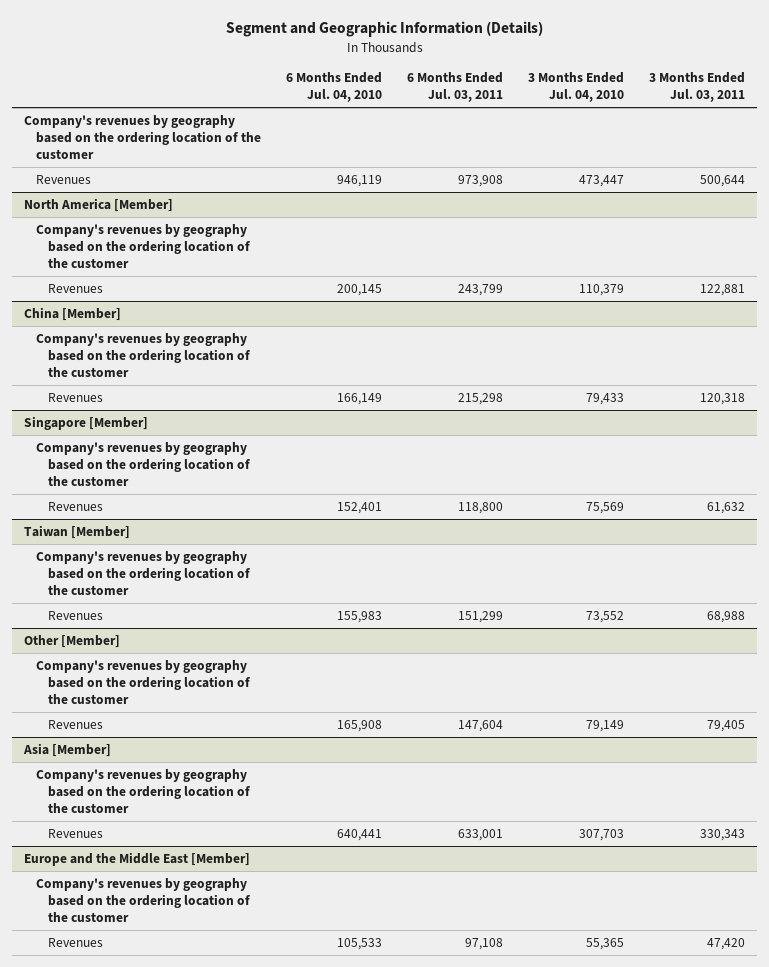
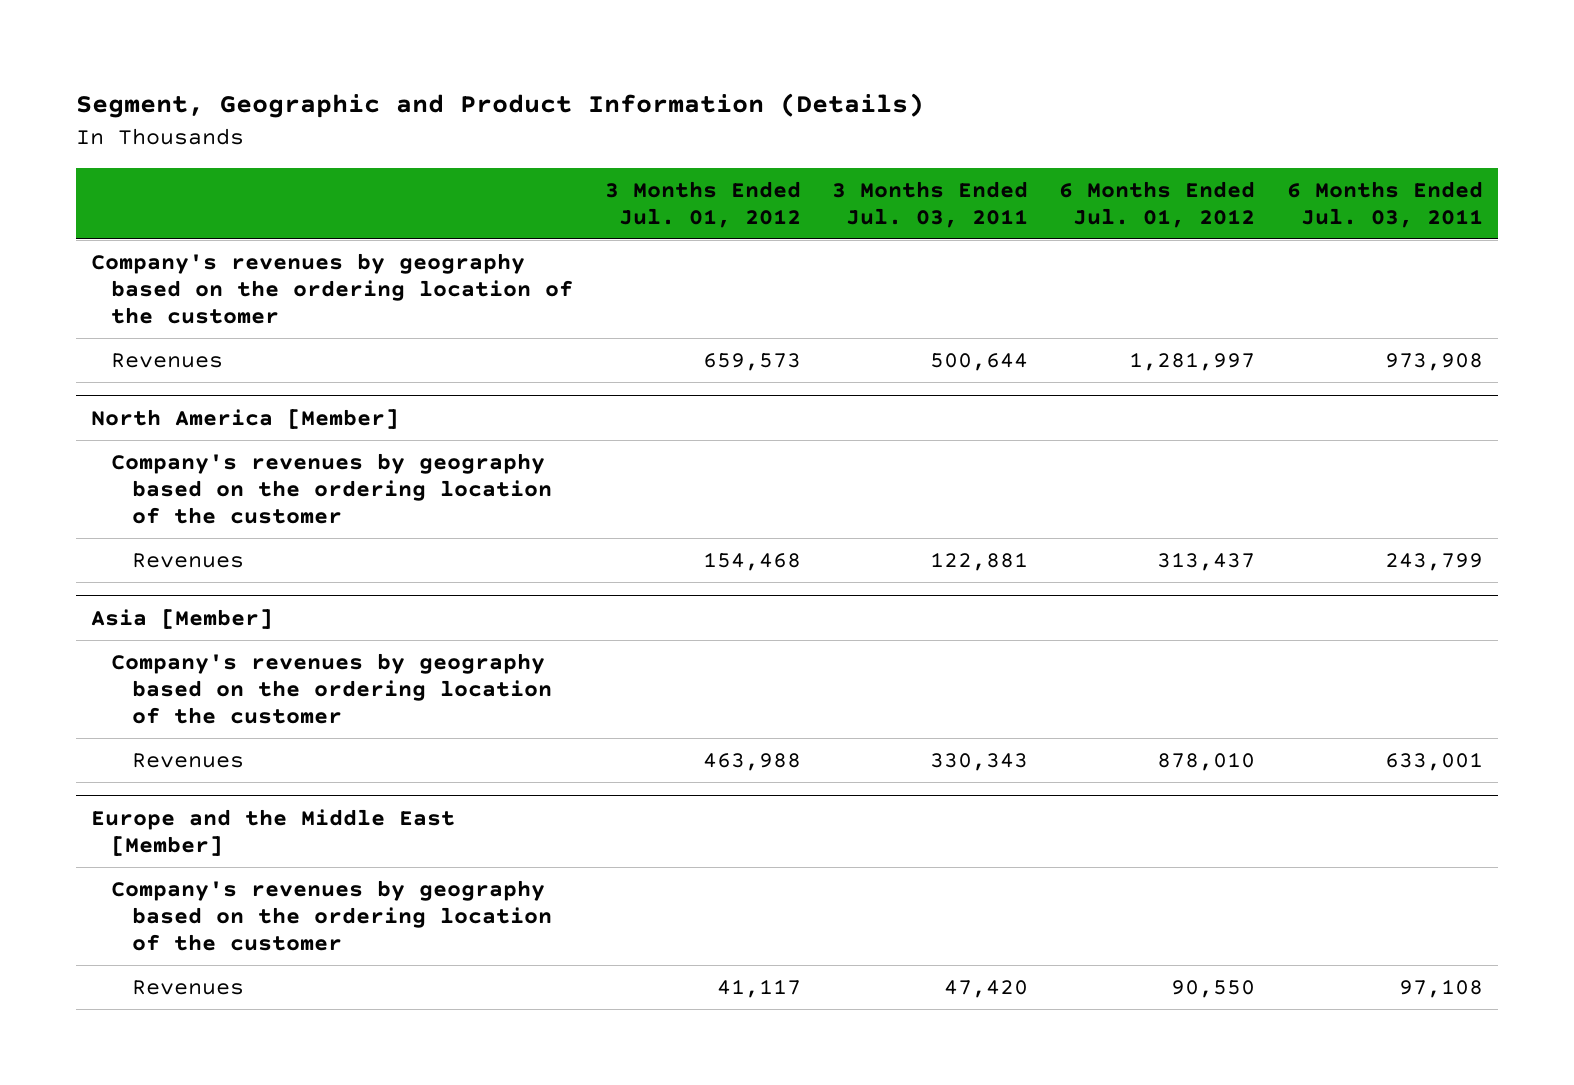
[225,21,543,38] Segment and Geographic Information (Details) -> [75,93,924,119] Segment, Geographic and Product Information (Details)
[286,72,383,103] 6 Months Ended Jul. 04, 2010 -> none
[527,72,624,103] 3 Months Ended Jul. 04, 2010 -> none
none -> [604,180,801,228] 3 Months Ended Jul. 01, 2012
none -> [1059,180,1256,228] 6 Months Ended Jul. 01, 2012
[24,306,122,321] China [Member] -> none
[36,332,252,378] Company's revenues by geography based on the ordering location of the customer -> none
[48,392,104,402] Revenues -> none
[24,415,149,430] Singapore [Member] -> none
[36,441,252,487] Company's revenues by geography based on the ordering location of the customer -> none
[48,501,104,511] Revenues -> none
[24,524,131,539] Taiwan [Member] -> none
[36,550,252,596] Company's revenues by geography based on the ordering location of the customer -> none
[48,610,104,620] Revenues -> none
[24,634,121,648] Other [Member] -> none
[36,659,252,705] Company's revenues by geography based on the ordering location of the customer -> none
[48,719,104,729] Revenues -> none

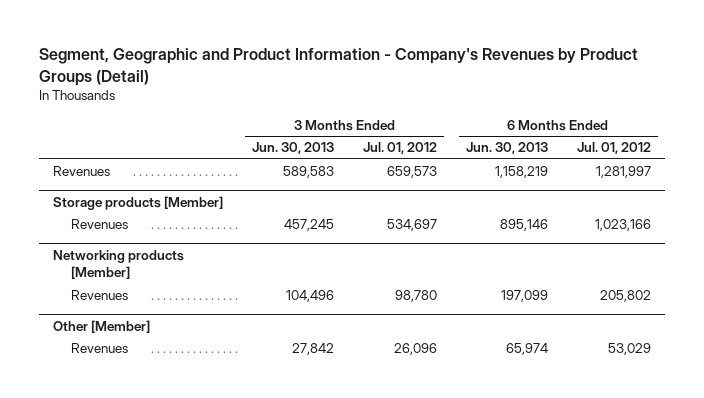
[75,93,924,119] Segment, Geographic and Product Information (Details) -> [38,48,638,86] Segment, Geographic and Product Information - Company's Revenues by Product Groups (Detail)
[831,180,1028,228] 3 Months Ended Jul. 03, 2011 -> none
[1286,180,1483,228] 6 Months Ended Jul. 03, 2011 -> none
none -> [252,142,335,155] Jun. 30, 2013
none -> [465,142,548,155] Jun. 30, 2013
[91,252,574,325] Company's revenues by geography based on the ordering location of the customer -> none
[91,408,400,429] North America [Member] -> none
[111,452,552,525] Company's revenues by geography based on the ordering location of the customer -> none
[91,608,274,629] Asia [Member] -> none
[111,652,552,725] Company's revenues by geography based on the ordering location of the customer -> none
[91,808,456,856] Europe and the Middle East [Member] -> none
[111,879,552,952] Company's revenues by geography based on the ordering location of the customer -> none
none -> [53,195,224,210] Storage products [Member]
[702,551,801,571] 154,468 -> [386,219,437,232] 534,697
[1157,551,1256,571] 313,437 -> [594,219,651,232] 1,023,166
none -> [53,249,185,280] Networking products [Member]
[702,752,801,771] 463,988 -> [394,290,437,303] 98,780
[1157,751,1256,771] 878,010 -> [599,290,651,303] 205,802
none -> [53,319,151,333] Other [Member]
[716,978,801,998] 41,117 -> [393,343,437,356] 26,096
[1171,979,1256,998] 90,550 -> [607,343,651,356] 53,029

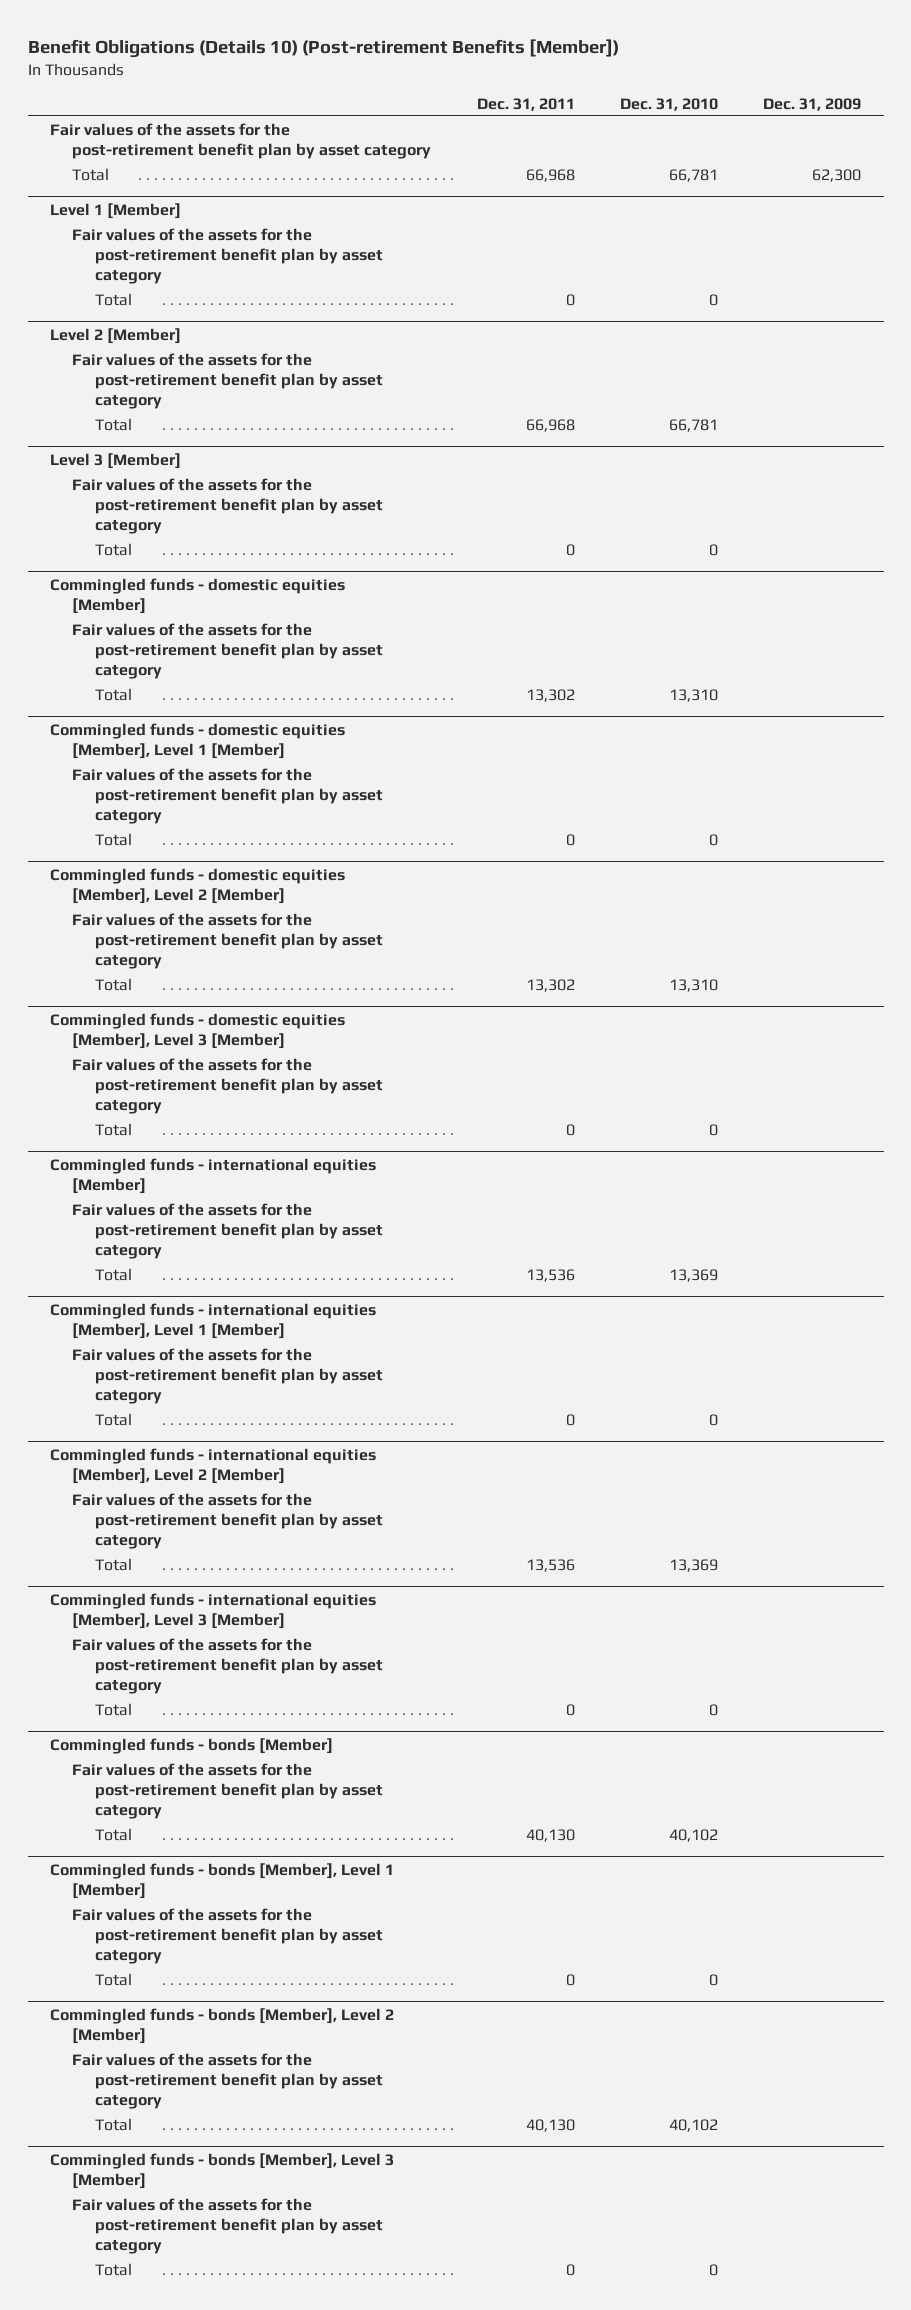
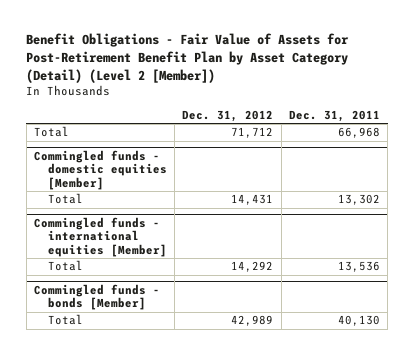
[27,38,619,58] Benefit Obligations (Details 10) (Post-retirement Benefits [Member]) -> [26,33,350,83] Benefit Obligations - Fair Value of Assets for Post-Retirement Benefit Plan by Asset Category (Detail) (Level 2 [Member])
[619,97,718,111] Dec. 31, 2010 -> none
[763,97,862,111] Dec. 31, 2009 -> none
none -> [182,110,274,123] Dec. 31, 2012
[50,122,432,159] Fair values of the assets for the post-retirement benefit plan by asset category -> none
[50,202,182,219] Level 1 [Member] -> none
[72,227,383,284] Fair values of the assets for the post-retirement benefit plan by asset category -> none
[94,292,132,306] Total -> none
[50,327,182,344] Level 2 [Member] -> none
[72,352,383,409] Fair values of the assets for the post-retirement benefit plan by asset category -> none
[94,417,132,431] Total -> none
[50,452,182,469] Level 3 [Member] -> none
[72,477,383,534] Fair values of the assets for the post-retirement benefit plan by asset category -> none
[94,542,132,556] Total -> none
[72,622,383,679] Fair values of the assets for the post-retirement benefit plan by asset category -> none
[50,722,346,759] Commingled funds - domestic equities [Member], Level 1 [Member] -> none
[72,767,383,824] Fair values of the assets for the post-retirement benefit plan by asset category -> none
[94,832,132,846] Total -> none
[50,867,346,904] Commingled funds - domestic equities [Member], Level 2 [Member] -> none
[72,912,383,969] Fair values of the assets for the post-retirement benefit plan by asset category -> none
[94,977,132,991] Total -> none
[50,1012,346,1049] Commingled funds - domestic equities [Member], Level 3 [Member] -> none
[72,1057,383,1114] Fair values of the assets for the post-retirement benefit plan by asset category -> none
[94,1122,132,1136] Total -> none
[72,1202,383,1259] Fair values of the assets for the post-retirement benefit plan by asset category -> none
[50,1302,377,1339] Commingled funds - international equities [Member], Level 1 [Member] -> none
[72,1347,383,1404] Fair values of the assets for the post-retirement benefit plan by asset category -> none
[94,1412,132,1426] Total -> none
[50,1447,377,1484] Commingled funds - international equities [Member], Level 2 [Member] -> none
[72,1492,383,1549] Fair values of the assets for the post-retirement benefit plan by asset category -> none
[94,1557,132,1571] Total -> none
[50,1592,377,1629] Commingled funds - international equities [Member], Level 3 [Member] -> none
[72,1637,383,1694] Fair values of the assets for the post-retirement benefit plan by asset category -> none
[94,1702,132,1716] Total -> none
[72,1762,383,1819] Fair values of the assets for the post-retirement benefit plan by asset category -> none
[50,1862,395,1899] Commingled funds - bonds [Member], Level 1 [Member] -> none
[72,1907,383,1964] Fair values of the assets for the post-retirement benefit plan by asset category -> none
[94,1972,132,1986] Total -> none
[50,2007,395,2044] Commingled funds - bonds [Member], Level 2 [Member] -> none
[72,2052,383,2109] Fair values of the assets for the post-retirement benefit plan by asset category -> none
[94,2117,132,2131] Total -> none
[50,2152,395,2189] Commingled funds - bonds [Member], Level 3 [Member] -> none
[72,2197,383,2254] Fair values of the assets for the post-retirement benefit plan by asset category -> none
[94,2262,132,2276] Total -> none

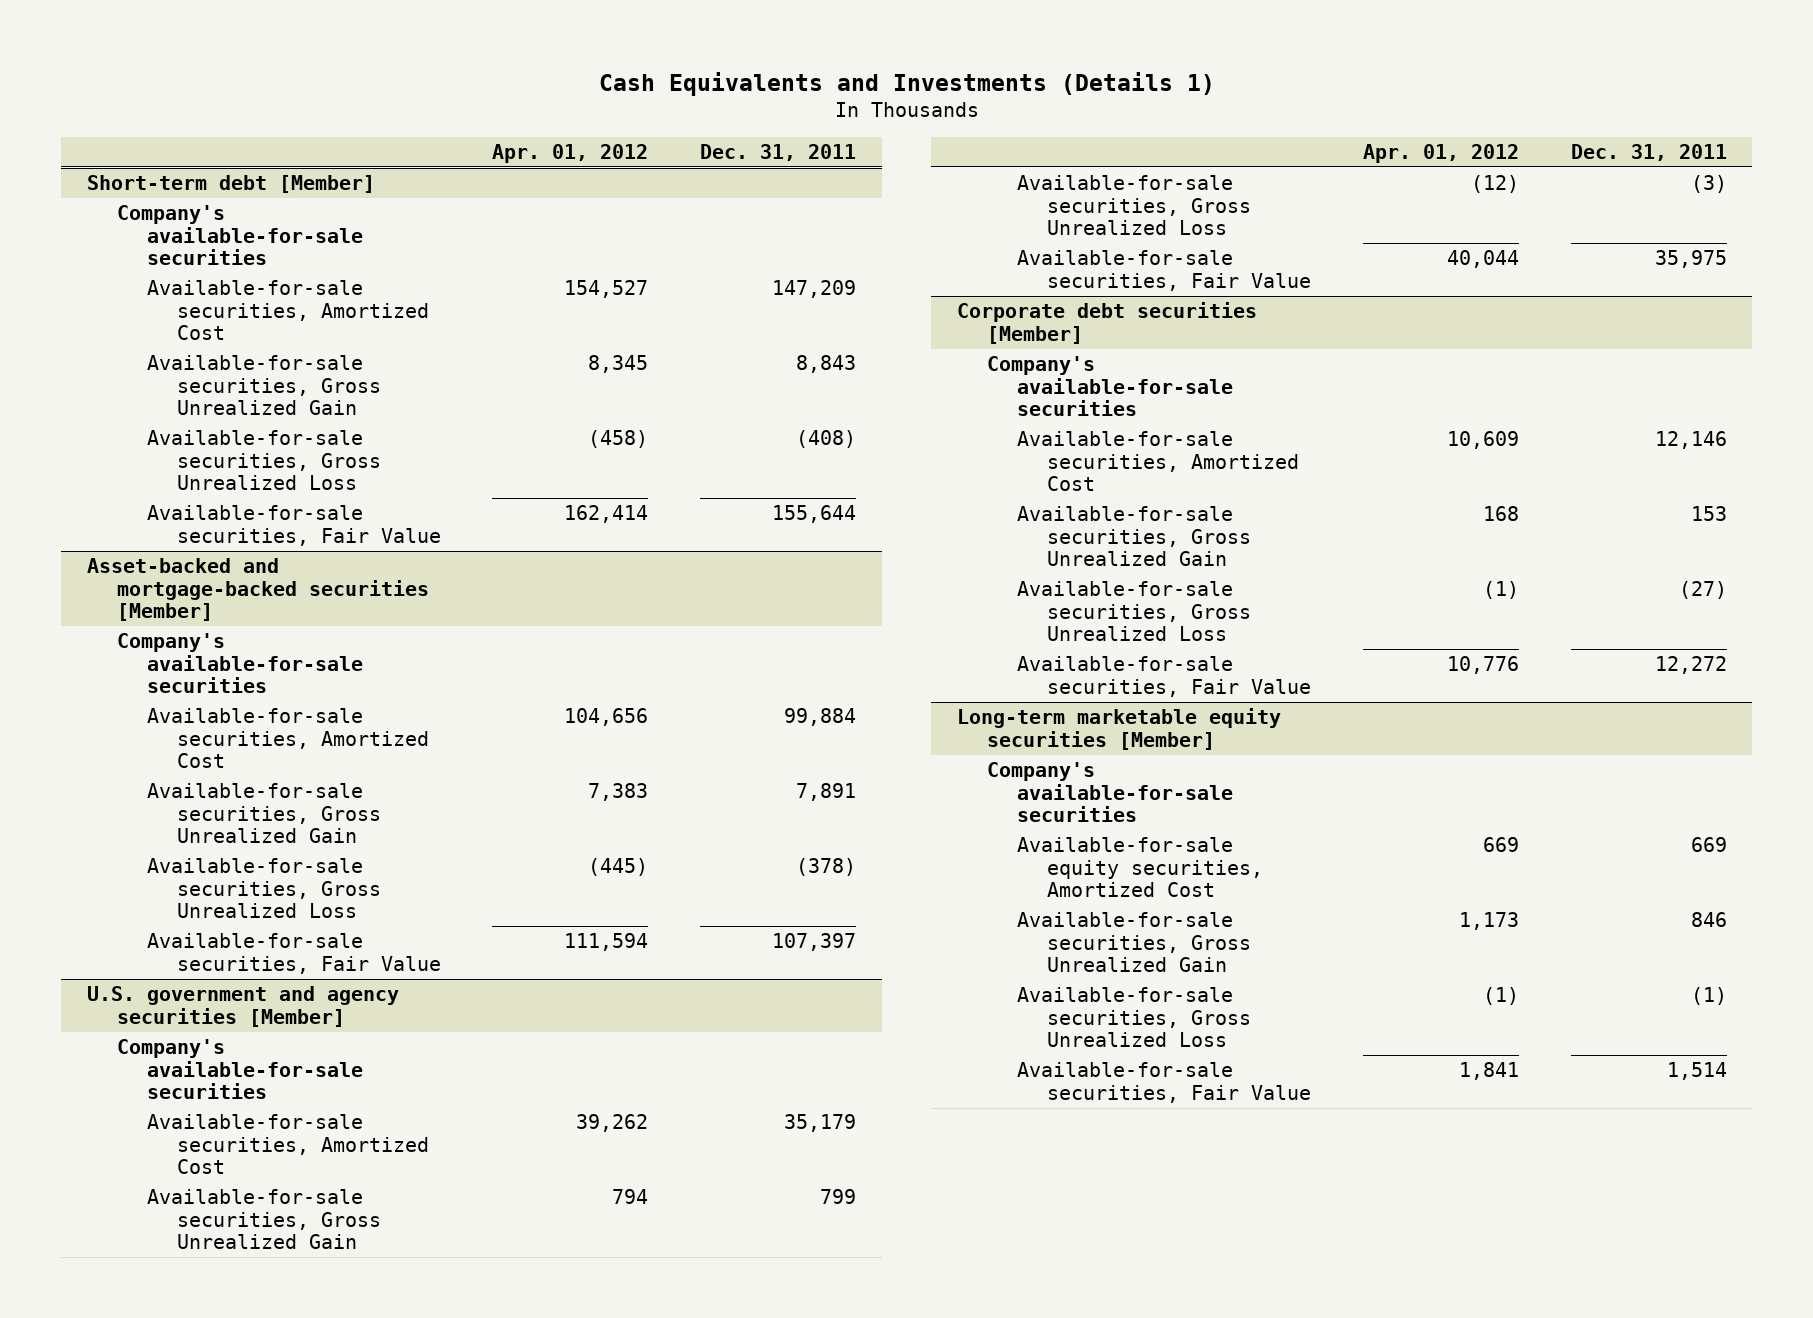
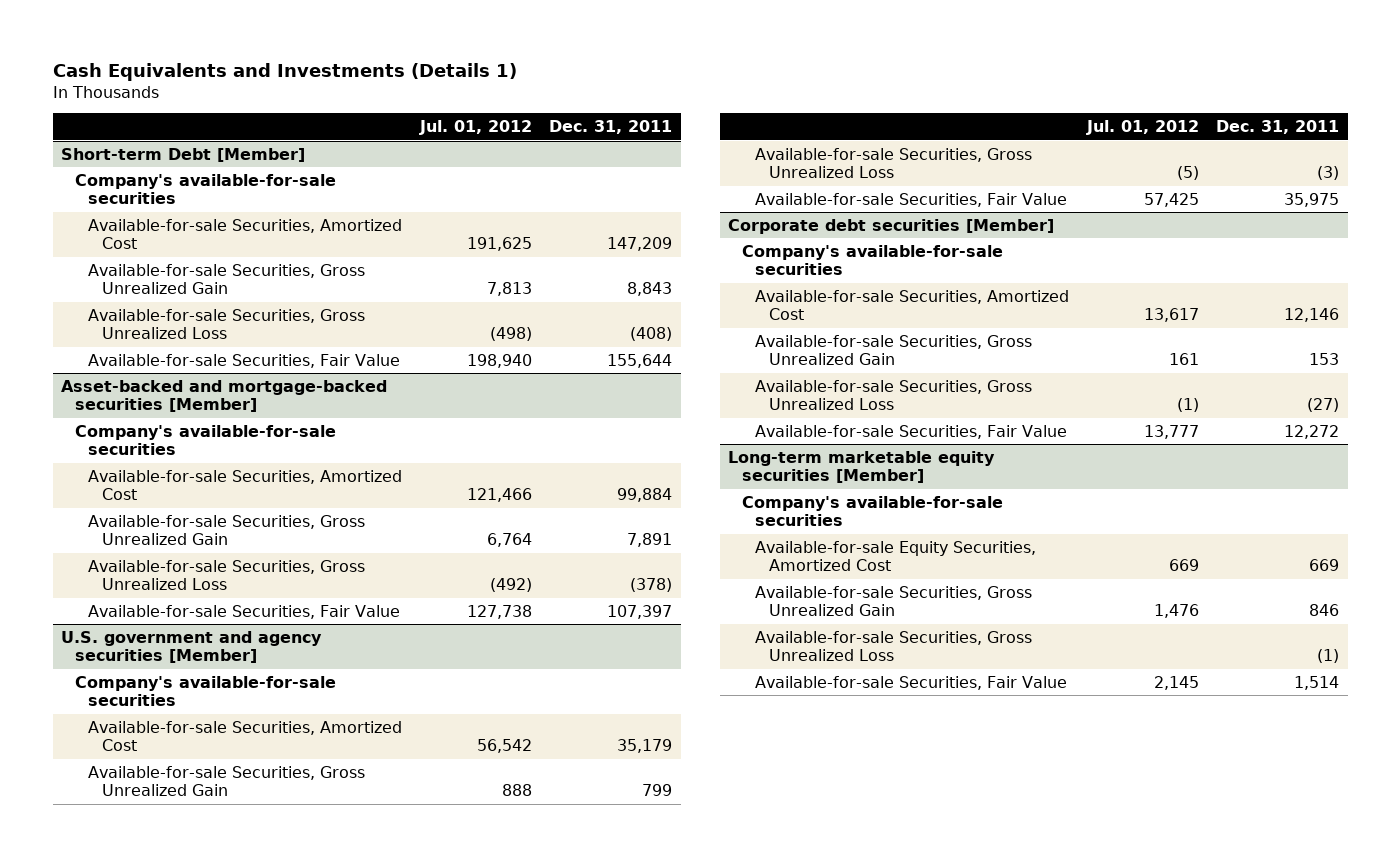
[492,143,649,163] Apr. 01, 2012 -> none
none -> [418,120,532,136] Jul. 01, 2012
[86,175,375,194] Short-term debt [Member] -> [61,147,306,162] Short-term Debt [Member]
[146,280,429,341] Available-for-sale securities, Amortized Cost -> [88,218,403,250] Available-for-sale Securities, Amortized Cost
[146,355,381,416] Available-for-sale securities, Gross Unrealized Gain -> [88,263,366,295] Available-for-sale Securities, Gross Unrealized Gain
[146,430,381,491] Available-for-sale securities, Gross Unrealized Loss -> [88,308,366,340] Available-for-sale Securities, Gross Unrealized Loss
[146,505,441,546] Available-for-sale securities, Fair Value -> [88,353,401,368] Available-for-sale Securities, Fair Value
[146,708,429,769] Available-for-sale securities, Amortized Cost -> [88,469,403,501] Available-for-sale Securities, Amortized Cost
[146,783,381,844] Available-for-sale securities, Gross Unrealized Gain -> [88,514,366,546] Available-for-sale Securities, Gross Unrealized Gain
[146,858,381,919] Available-for-sale securities, Gross Unrealized Loss -> [88,559,366,591] Available-for-sale Securities, Gross Unrealized Loss
[146,933,441,974] Available-for-sale securities, Fair Value -> [88,604,401,619] Available-for-sale Securities, Fair Value
[146,1114,429,1175] Available-for-sale securities, Amortized Cost -> [88,720,403,752] Available-for-sale Securities, Amortized Cost
[146,1189,381,1250] Available-for-sale securities, Gross Unrealized Gain -> [88,765,366,797] Available-for-sale Securities, Gross Unrealized Gain
[1016,175,1251,236] Available-for-sale securities, Gross Unrealized Loss -> [755,147,1033,179] Available-for-sale Securities, Gross Unrealized Loss
[1016,250,1311,291] Available-for-sale securities, Fair Value -> [755,192,1068,207] Available-for-sale Securities, Fair Value
[1016,431,1299,492] Available-for-sale securities, Amortized Cost -> [755,289,1070,321] Available-for-sale Securities, Amortized Cost
[1016,506,1251,567] Available-for-sale securities, Gross Unrealized Gain -> [755,334,1033,366] Available-for-sale Securities, Gross Unrealized Gain
[1016,581,1251,642] Available-for-sale securities, Gross Unrealized Loss -> [755,379,1033,411] Available-for-sale Securities, Gross Unrealized Loss
[1016,656,1311,697] Available-for-sale securities, Fair Value -> [755,424,1068,439] Available-for-sale Securities, Fair Value
[1016,837,1263,898] Available-for-sale equity securities, Amortized Cost -> [755,540,1037,572] Available-for-sale Equity Securities, Amortized Cost
[1016,912,1251,973] Available-for-sale securities, Gross Unrealized Gain -> [755,585,1033,617] Available-for-sale Securities, Gross Unrealized Gain
[1016,987,1251,1048] Available-for-sale securities, Gross Unrealized Loss -> [755,630,1033,662] Available-for-sale Securities, Gross Unrealized Loss
[1016,1062,1311,1103] Available-for-sale securities, Fair Value -> [755,675,1068,690] Available-for-sale Securities, Fair Value

